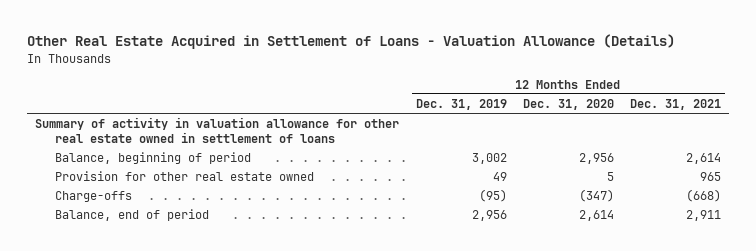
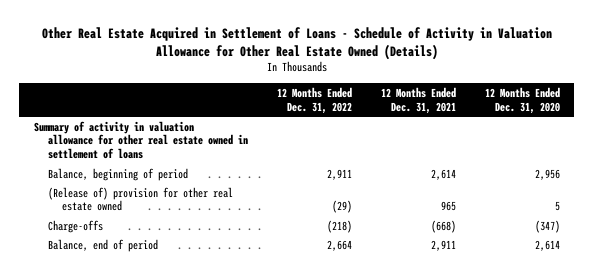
[27,34,676,50] Other Real Estate Acquired in Settlement of Loans - Valuation Allowance (Details) -> [41,26,552,60] Other Real Estate Acquired in Settlement of Loans - Schedule of Activity in Valuation Allowance for Other Real Estate Owned (Details)
[415,98,507,110] Dec. 31, 2019 -> none
none -> [276,86,352,114] 12 Months Ended Dec. 31, 2022
[54,170,314,181] Provision for other real estate owned -> [47,186,233,212] (Release of) provision for other real estate owned

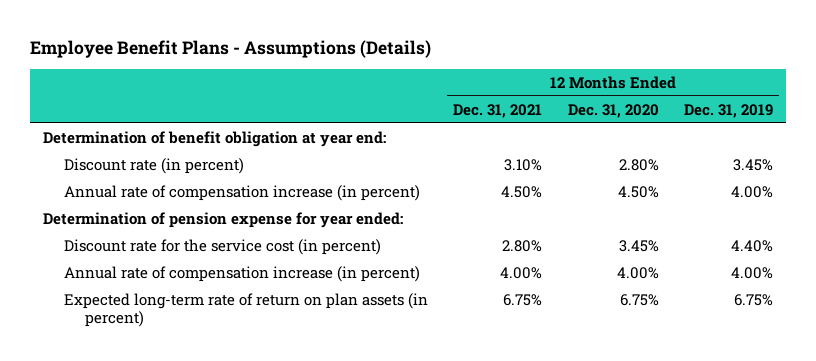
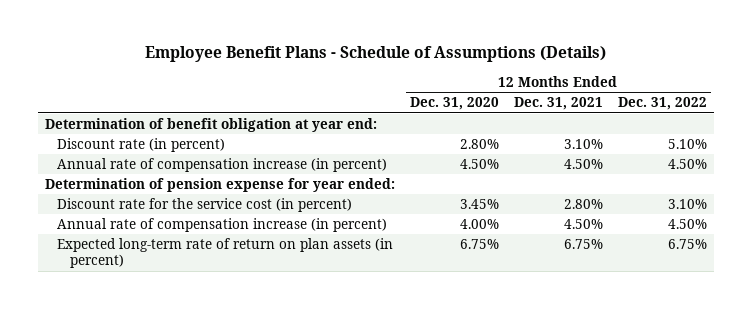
[30,39,432,58] Employee Benefit Plans - Assumptions (Details) -> [144,46,606,63] Employee Benefit Plans - Schedule of Assumptions (Details)
[684,103,774,118] Dec. 31, 2019 -> none
none -> [617,97,707,111] Dec. 31, 2022
[500,266,543,279] 4.00% -> [563,219,603,230] 4.50%

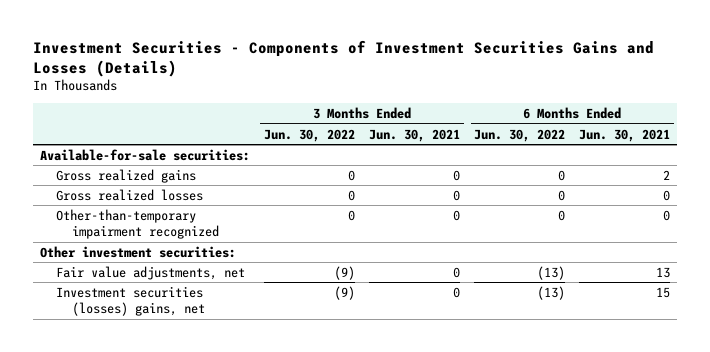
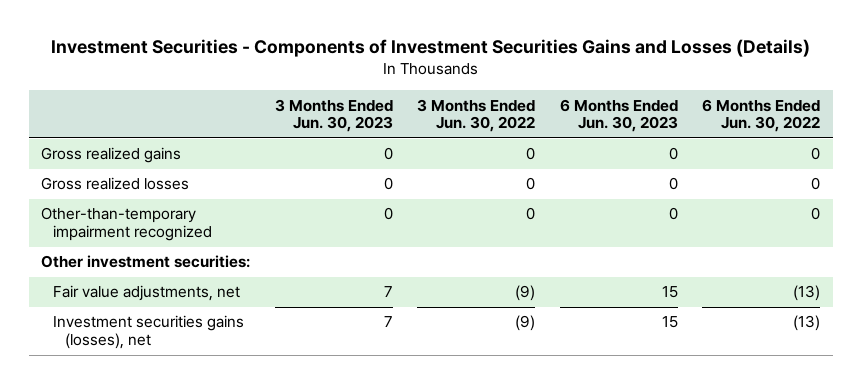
[369,128,461,142] Jun. 30, 2021 -> none
[579,128,671,142] Jun. 30, 2021 -> none
none -> [274,98,393,133] 3 Months Ended Jun. 30, 2023
none -> [559,98,678,133] 6 Months Ended Jun. 30, 2023
[39,148,250,161] Available-for-sale securities: -> none
[55,285,205,317] Investment securities (losses) gains, net -> [53,315,245,350] Investment securities gains (losses), net

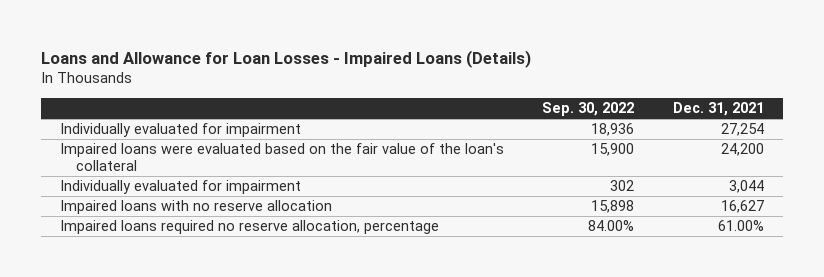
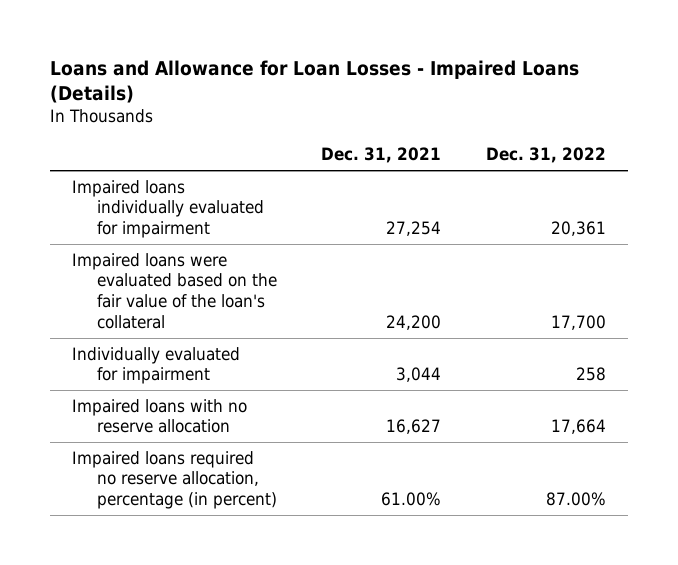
[542,102,635,117] Sep. 30, 2022 -> none
none -> [485,147,606,164] Dec. 31, 2022
[60,123,302,138] Individually evaluated for impairment -> [72,179,264,239] Impaired loans individually evaluated for impairment
[60,220,440,235] Impaired loans required no reserve allocation, percentage -> [72,450,277,510] Impaired loans required no reserve allocation, percentage (in percent)

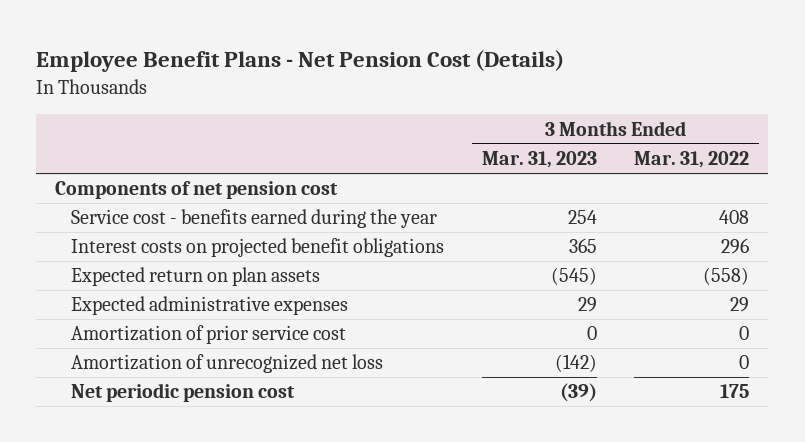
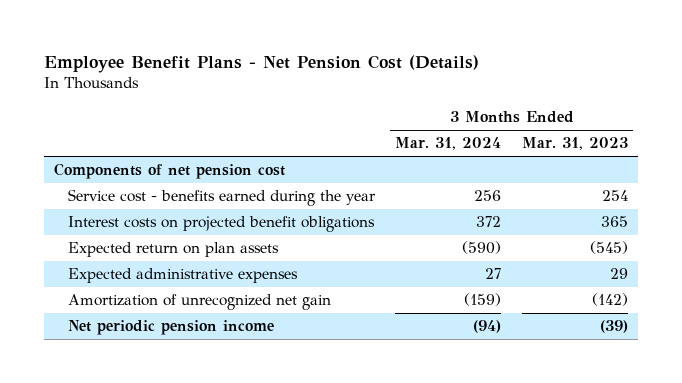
[634,151,750,169] Mar. 31, 2022 -> none
none -> [395,137,502,151] Mar. 31, 2024
[70,325,346,345] Amortization of prior service cost -> none
[70,354,383,374] Amortization of unrecognized net loss -> [68,294,332,311] Amortization of unrecognized net gain
[70,383,295,403] Net periodic pension cost -> [68,320,275,336] Net periodic pension income

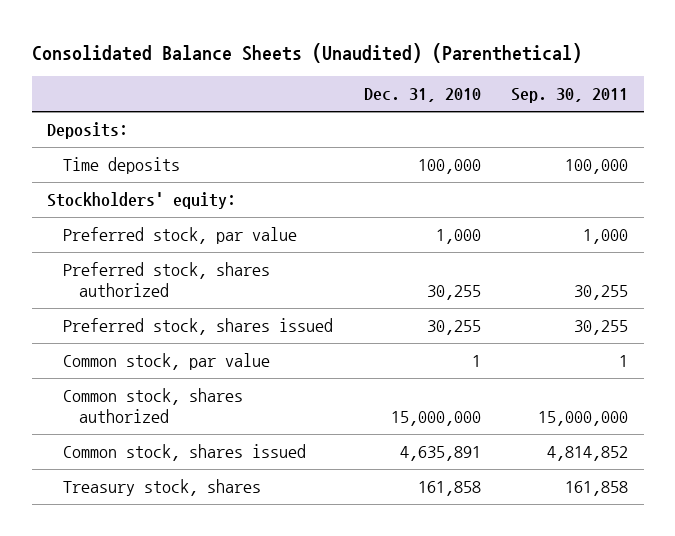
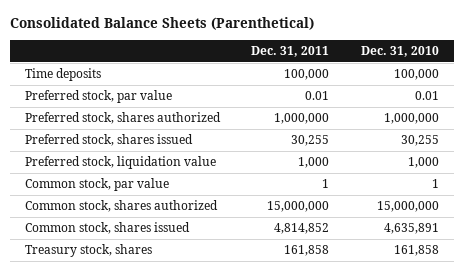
[31,42,582,63] Consolidated Balance Sheets (Unaudited) (Parenthetical) -> [9,16,314,30] Consolidated Balance Sheets (Parenthetical)
[511,88,629,104] Sep. 30, 2011 -> none
none -> [251,45,330,57] Dec. 31, 2011
[46,122,128,140] Deposits: -> none
[46,192,236,210] Stockholders' equity: -> none
[435,229,481,245] 1,000 -> [414,91,439,101] 0.01
[426,285,481,301] 30,255 -> [383,113,439,125] 1,000,000
none -> [25,156,217,170] Preferred stock, liquidation value

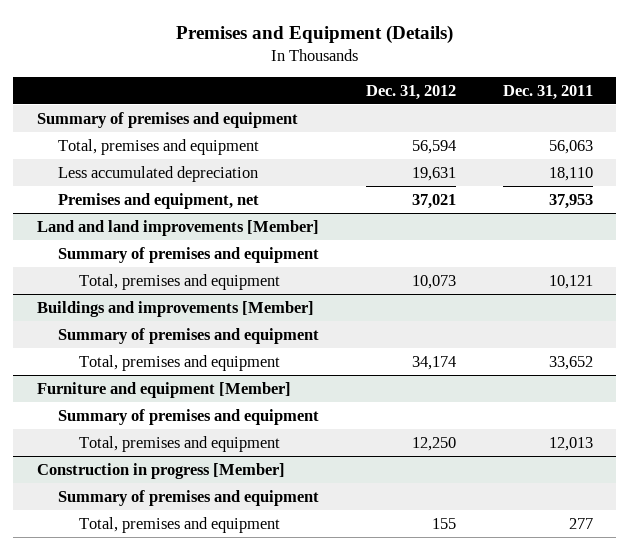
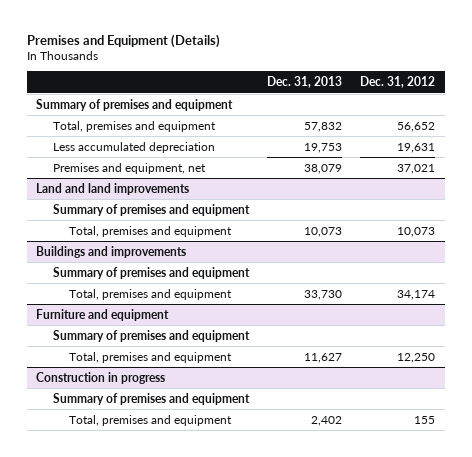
[503,84,594,100] Dec. 31, 2011 -> none
none -> [267,76,343,89] Dec. 31, 2013
[412,139,457,154] 56,594 -> [397,121,436,132] 56,652
[36,219,319,236] Land and land improvements [Member] -> [36,182,190,195] Land and land improvements
[36,300,314,317] Buildings and improvements [Member] -> [36,245,187,258] Buildings and improvements
[36,381,291,398] Furniture and equipment [Member] -> [36,308,170,321] Furniture and equipment
[36,462,285,479] Construction in progress [Member] -> [36,371,166,384] Construction in progress

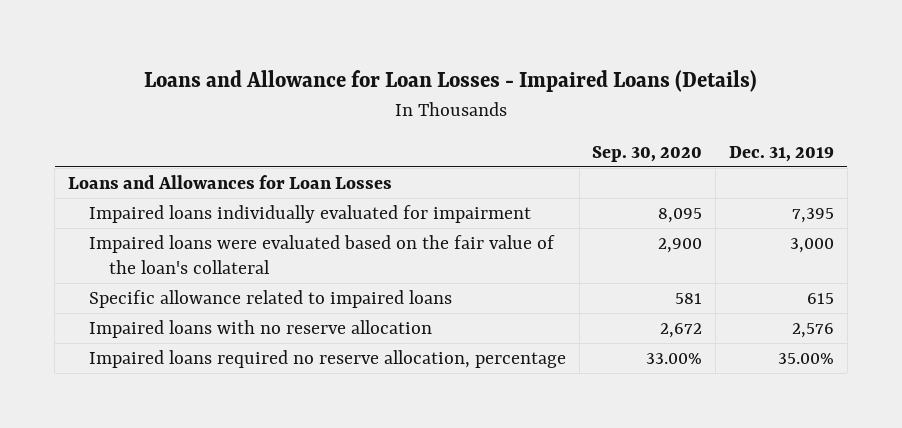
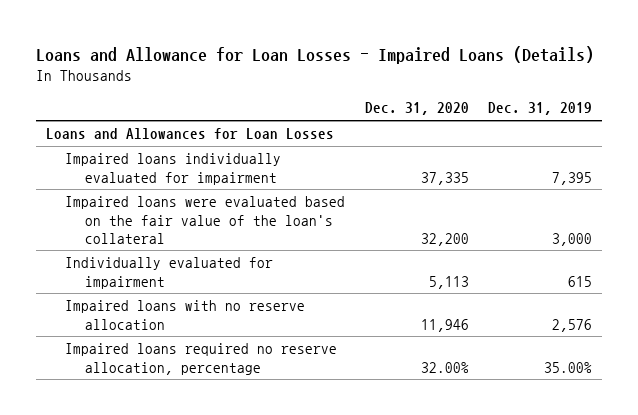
[592,145,703,162] Sep. 30, 2020 -> none
none -> [364,102,469,116] Dec. 31, 2020
[88,290,452,309] Specific allowance related to impaired loans -> [65,257,274,289] Individually evaluated for impairment

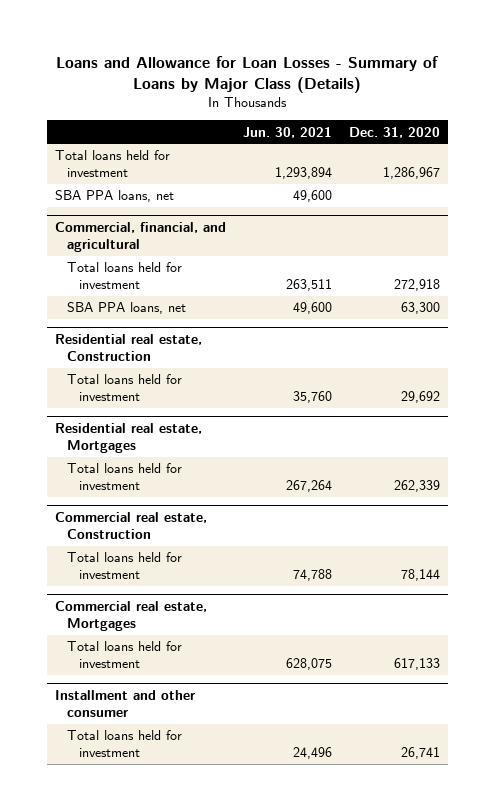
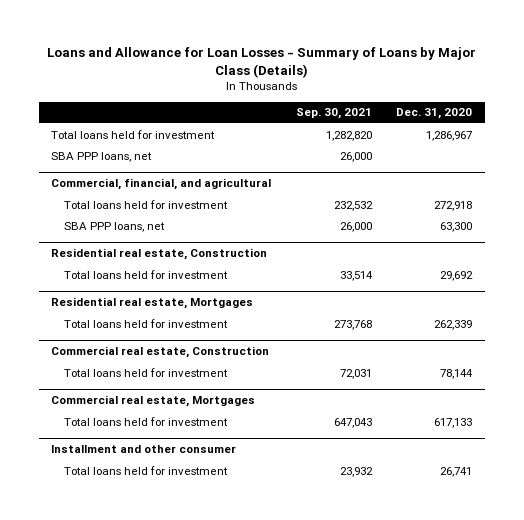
[242,126,332,138] Jun. 30, 2021 -> none
none -> [295,108,372,120] Sep. 30, 2021
[54,190,174,203] SBA PPA loans, net -> [51,151,153,162] SBA PPP loans, net
[66,302,186,315] SBA PPA loans, net -> [63,221,165,232] SBA PPP loans, net

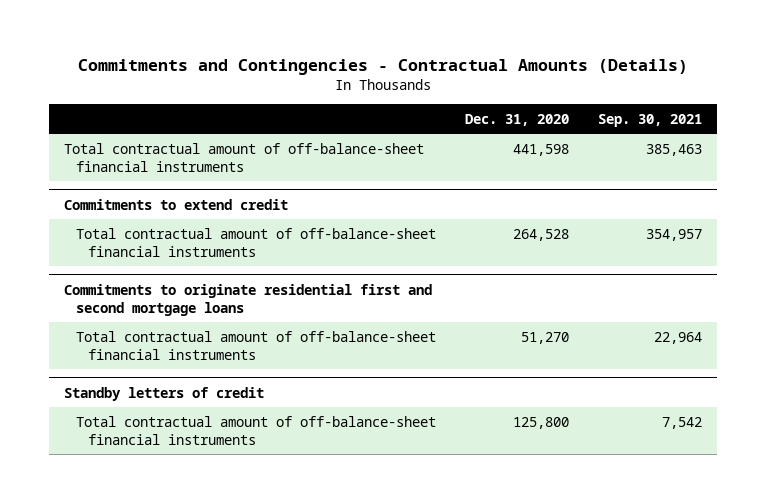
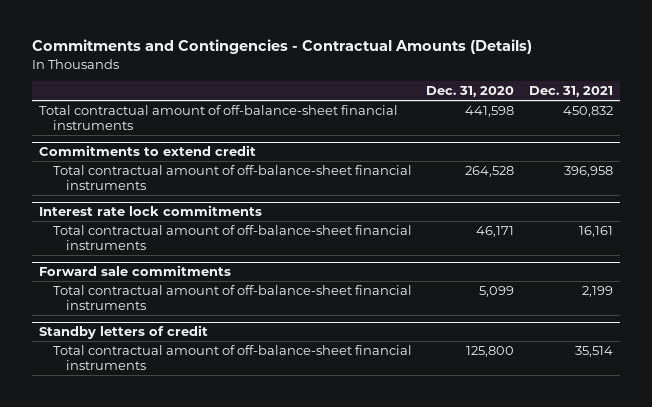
[598,113,703,127] Sep. 30, 2021 -> none
none -> [528,86,613,98] Dec. 31, 2021
[63,283,432,316] Commitments to originate residential first and second mortgage loans -> none
none -> [39,205,263,217] Interest rate lock commitments
[520,331,569,344] 51,270 -> [476,225,515,237] 46,171
none -> [39,265,232,277] Forward sale commitments
none -> [52,284,412,311] Total contractual amount of off-balance-sheet financial instruments

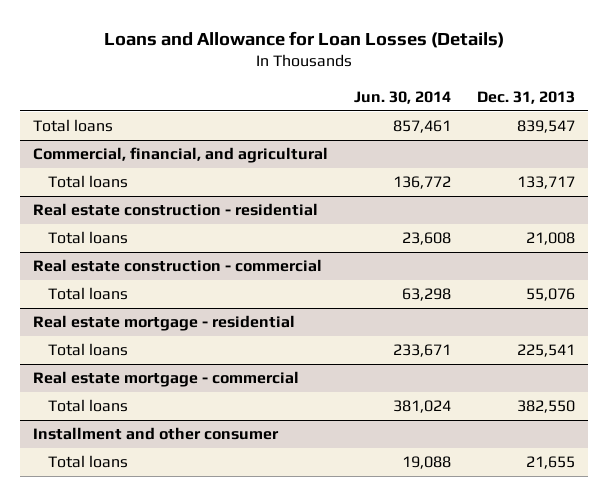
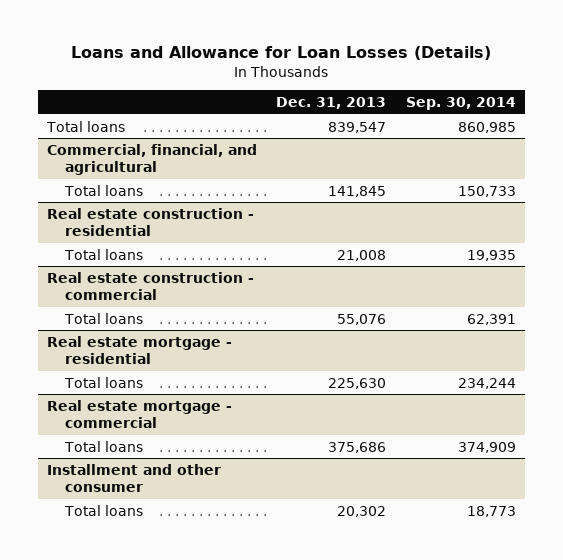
[353,90,451,104] Jun. 30, 2014 -> none
none -> [405,96,516,110] Sep. 30, 2014
[517,176,576,190] 133,717 -> [328,185,387,197] 141,845
[517,344,576,358] 225,541 -> [328,377,387,389] 225,630
[517,400,576,414] 382,550 -> [328,441,387,453] 375,686
[526,456,576,470] 21,655 -> [337,505,387,517] 20,302

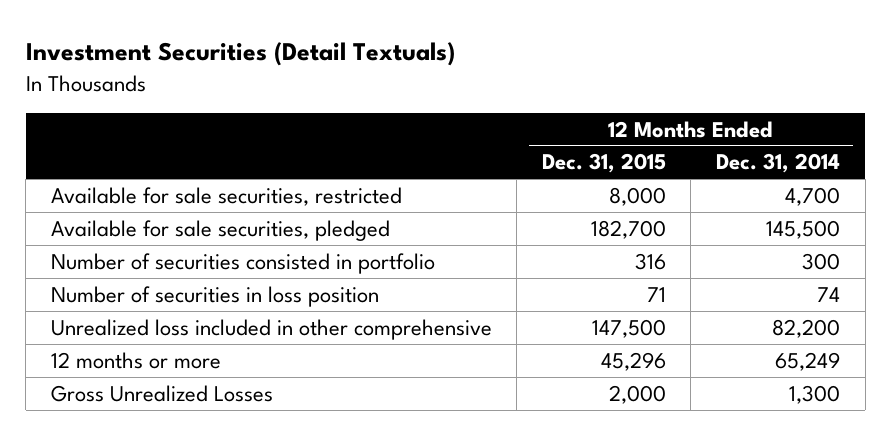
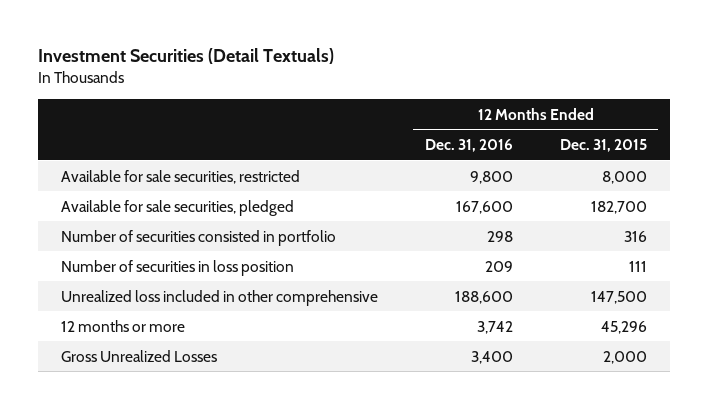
[716,153,841,174] Dec. 31, 2014 -> none
none -> [425,138,514,152] Dec. 31, 2016
[646,286,666,302] 71 -> [628,260,647,272] 111

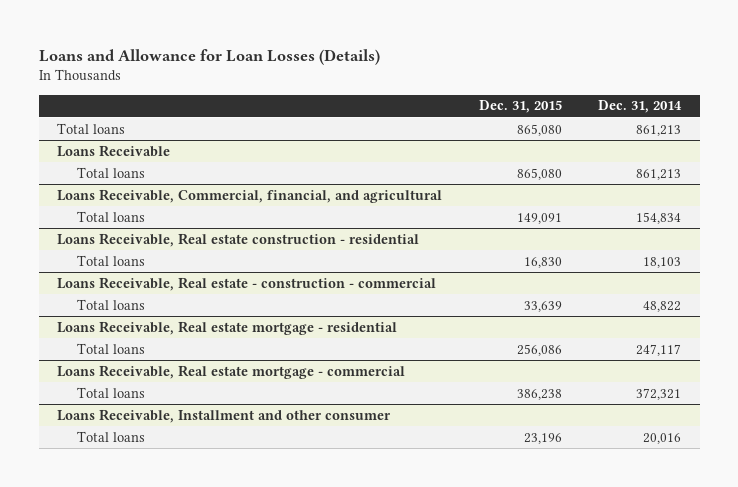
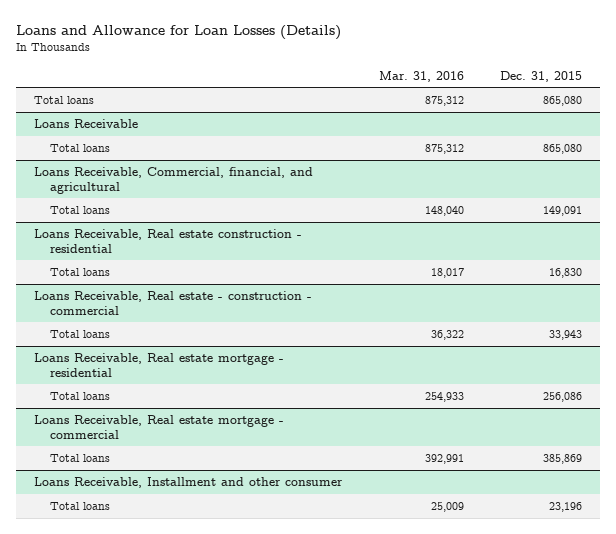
[598,100,683,114] Dec. 31, 2014 -> none
none -> [378,70,464,82] Mar. 31, 2016
[523,300,562,312] 33,639 -> [548,329,582,340] 33,943
[516,388,562,400] 386,238 -> [542,453,582,464] 385,869

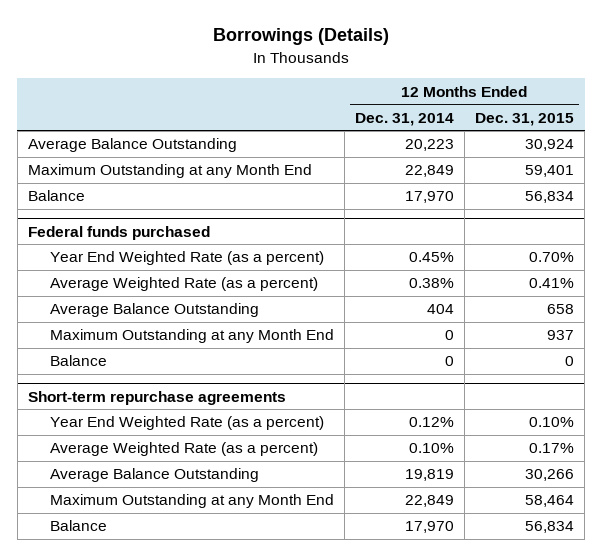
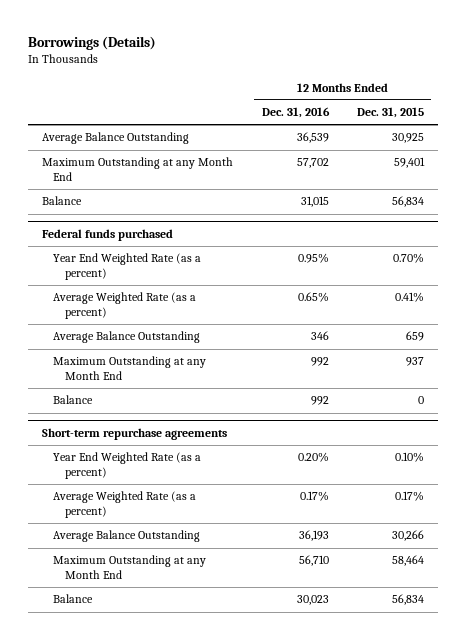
[354,112,454,126] Dec. 31, 2014 -> none
none -> [261,107,330,119] Dec. 31, 2016
[525,139,575,152] 30,924 -> [391,133,424,144] 30,925
[547,304,575,315] 658 -> [405,331,424,342] 659

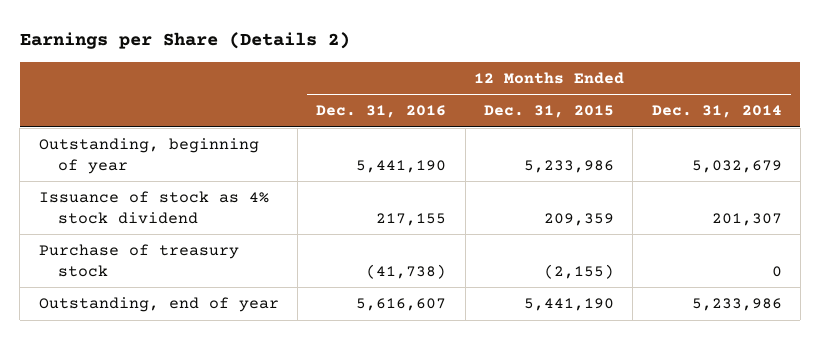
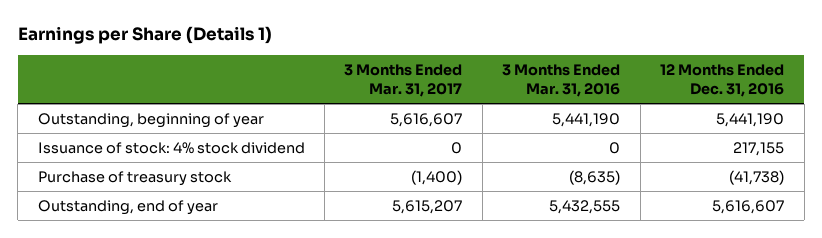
[19,32,350,50] Earnings per Share (Details 2) -> [17,26,272,45] Earnings per Share (Details 1)
[483,105,614,119] Dec. 31, 2015 -> none
[651,105,782,119] Dec. 31, 2014 -> none
none -> [344,64,463,97] 3 Months Ended Mar. 31, 2017
none -> [502,64,621,97] 3 Months Ended Mar. 31, 2016
[38,191,269,224] Issuance of stock as 4% stock dividend -> [37,142,305,155] Issuance of stock: 4% stock dividend

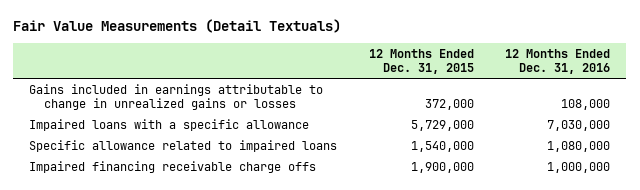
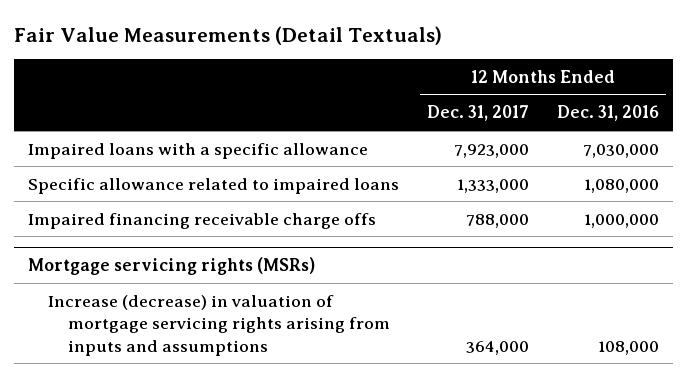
[368,48,474,74] 12 Months Ended Dec. 31, 2015 -> none
none -> [427,105,530,122] Dec. 31, 2017
[29,83,324,110] Gains included in earnings attributable to change in unrealized gains or losses -> none
none -> [28,256,316,275] Mortgage servicing rights (MSRs)
none -> [48,294,390,356] Increase (decrease) in valuation of mortgage servicing rights arising from inputs and assumptions

